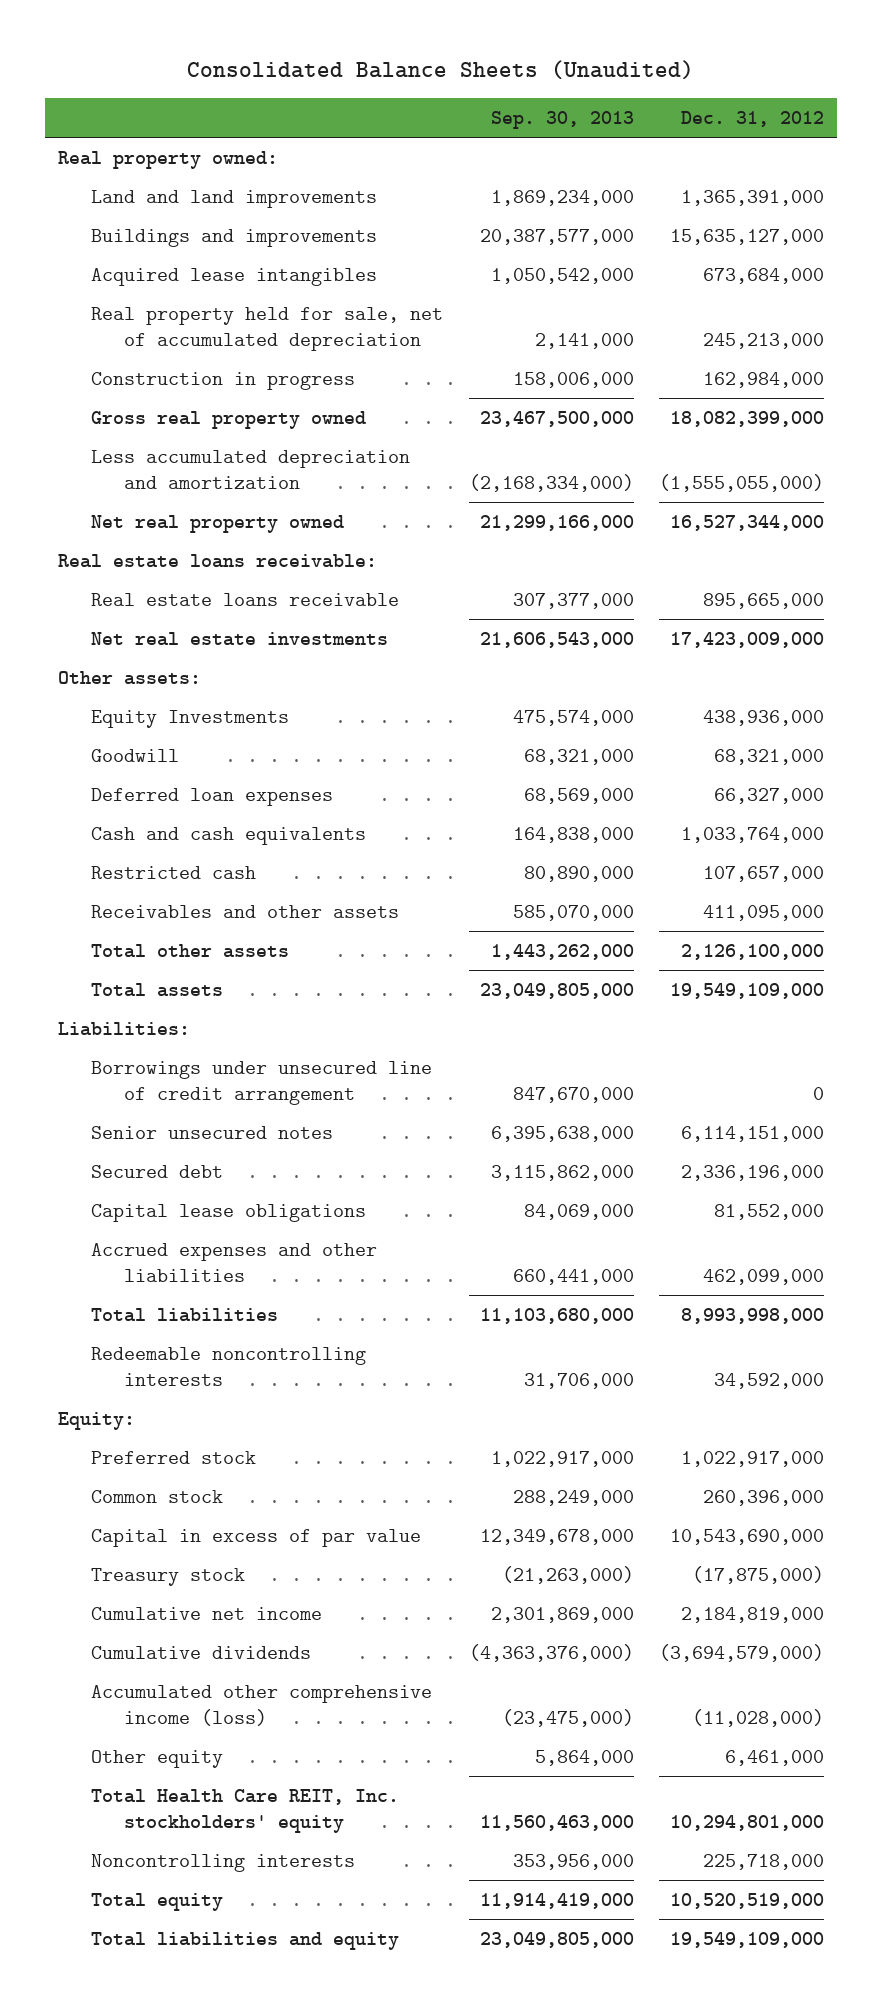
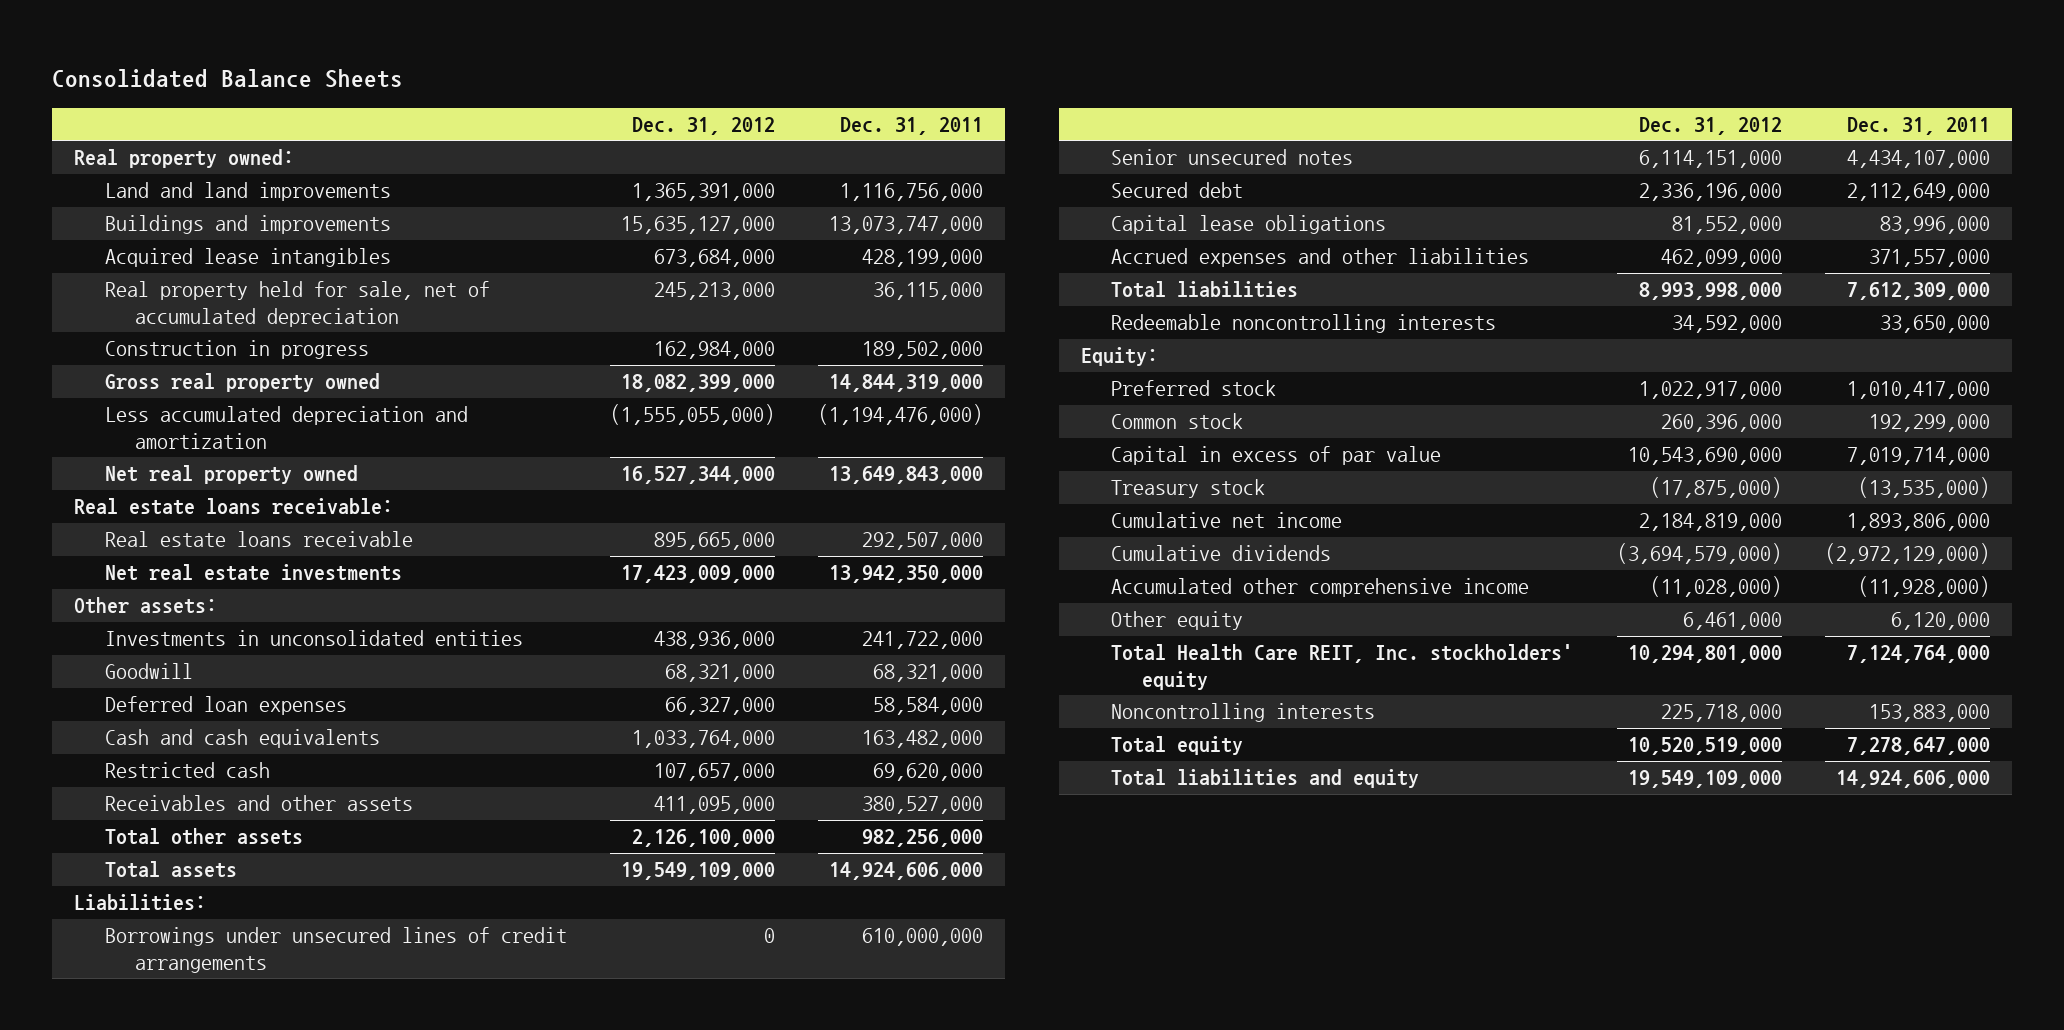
[187,60,695,80] Consolidated Balance Sheets (Unaudited) -> [52,69,404,89] Consolidated Balance Sheets
[490,110,634,129] Sep. 30, 2013 -> none
none -> [840,116,984,135] Dec. 31, 2011
[90,709,289,728] Equity Investments -> [104,630,523,647] Investments in unconsolidated entities
[90,1060,432,1105] Borrowings under unsecured line of credit arrangement -> [104,927,567,974] Borrowings under unsecured lines of credit arrangements
[90,1684,432,1726] Accumulated other comprehensive income (loss) -> [1111,578,1530,598] Accumulated other comprehensive income

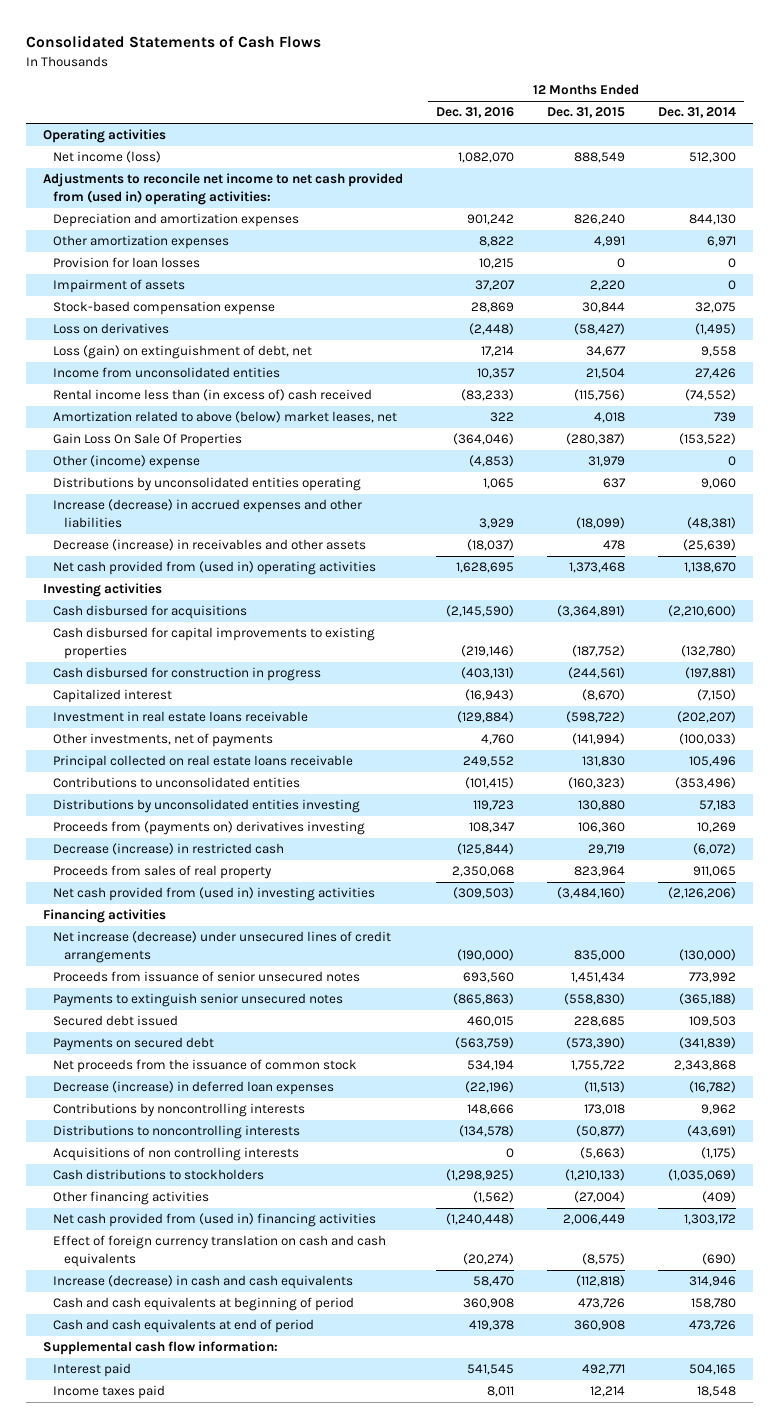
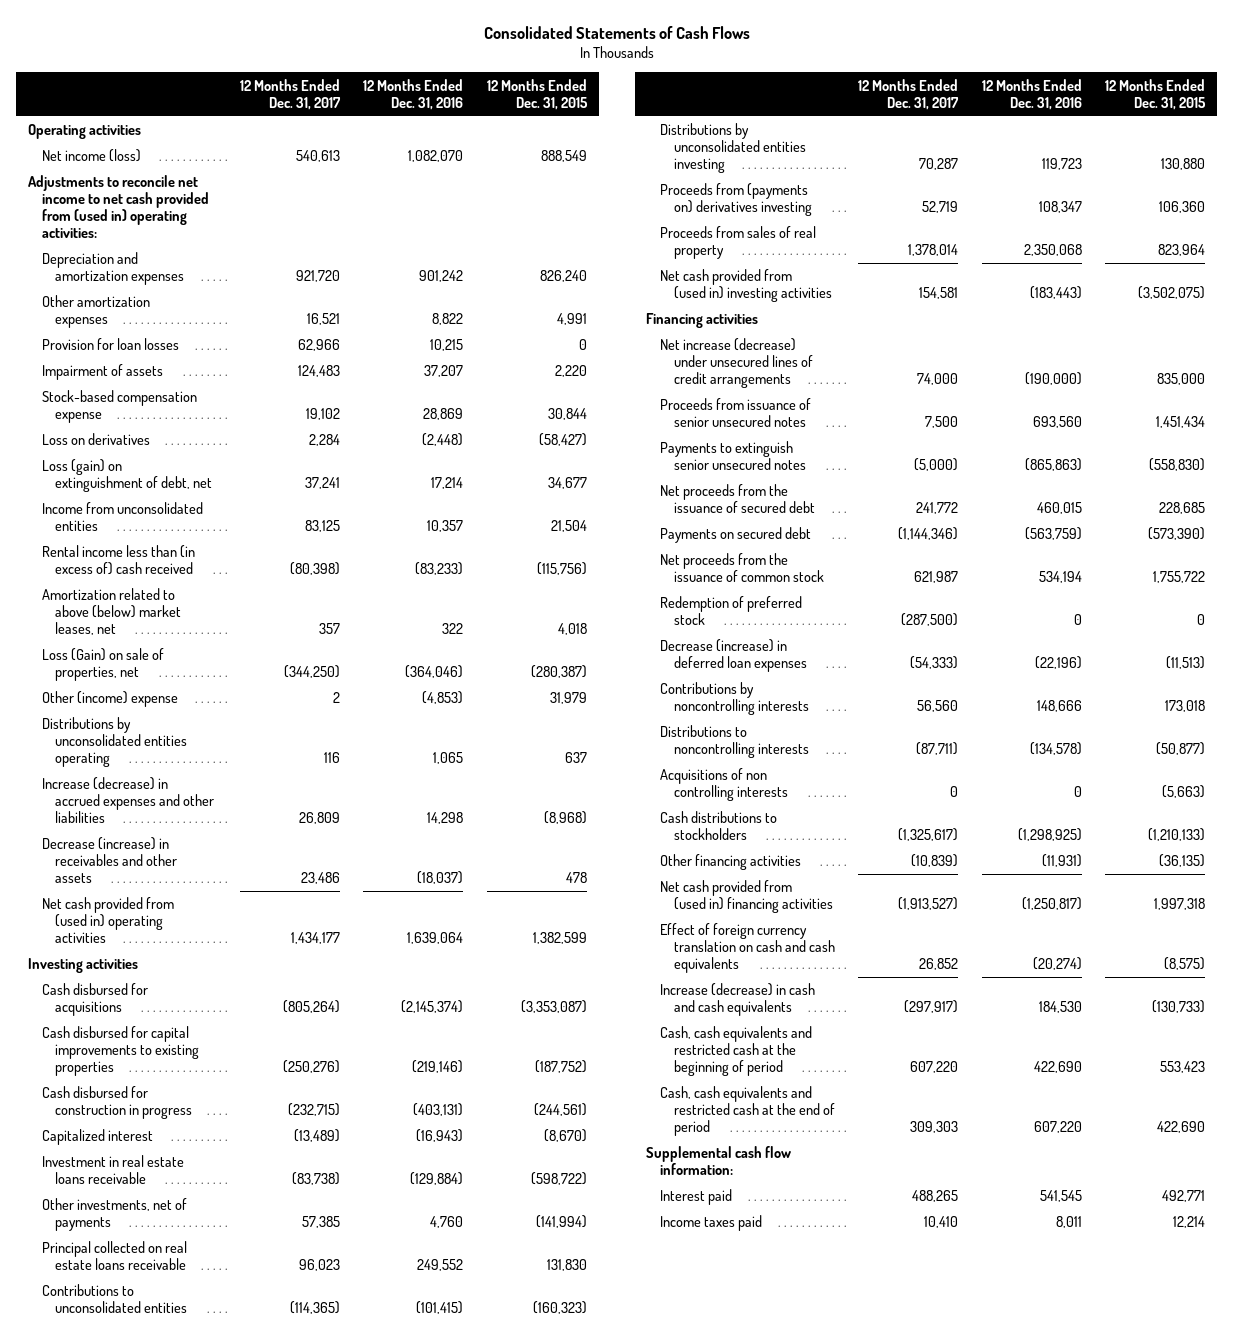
[658,107,737,119] Dec. 31, 2014 -> none
none -> [239,78,341,110] 12 Months Ended Dec. 31, 2017
[53,433,243,448] Gain Loss On Sale Of Properties -> [41,648,164,682] Loss (Gain) on sale of properties, net
[478,517,514,529] 3,929 -> [427,812,464,825] 14,298
[576,516,626,529] (18,099) -> [543,811,587,825] (8,968)
[455,562,514,574] 1,628,695 -> [407,932,464,945] 1,639,064
[569,562,626,574] 1,373,468 -> [532,932,587,945] 1,382,599
[445,605,514,618] (2,145,590) -> [401,1000,464,1014] (2,145,374)
[557,605,626,618] (3,364,891) -> [520,1000,587,1014] (3,353,087)
[53,843,285,856] Decrease (increase) in restricted cash -> none
[452,887,514,900] (309,503) -> [1029,286,1082,300] (183,443)
[557,887,626,900] (3,484,160) -> [1138,286,1206,300] (3,502,075)
[53,1015,179,1027] Secured debt issued -> [660,484,815,514] Net proceeds from the issuance of secured debt
none -> [660,596,803,626] Redemption of preferred stock
[472,1191,514,1204] (1,562) -> [1041,854,1082,868] (11,931)
[574,1191,626,1204] (27,004) -> [1159,854,1206,868] (36,135)
[445,1213,514,1226] (1,240,448) -> [1021,897,1082,911] (1,250,817)
[563,1214,626,1226] 2,006,449 -> [1154,898,1206,911] 1,997,318
[472,1276,514,1288] 58,470 -> [1038,1001,1082,1014] 184,530
[576,1275,626,1288] (112,818) -> [1152,1000,1206,1014] (130,733)
[53,1297,355,1312] Cash and cash equivalents at beginning of period -> [660,1026,813,1077] Cash, cash equivalents and restricted cash at the beginning of period
[462,1298,514,1310] 360,908 -> [1033,1061,1082,1074] 422,690
[578,1298,626,1310] 473,726 -> [1160,1061,1206,1074] 553,423
[53,1319,315,1334] Cash and cash equivalents at end of period -> [660,1086,835,1137] Cash, cash equivalents and restricted cash at the end of period
[468,1320,514,1332] 419,378 -> [1033,1121,1082,1134] 607,220
[574,1320,626,1332] 360,908 -> [1157,1121,1206,1134] 422,690

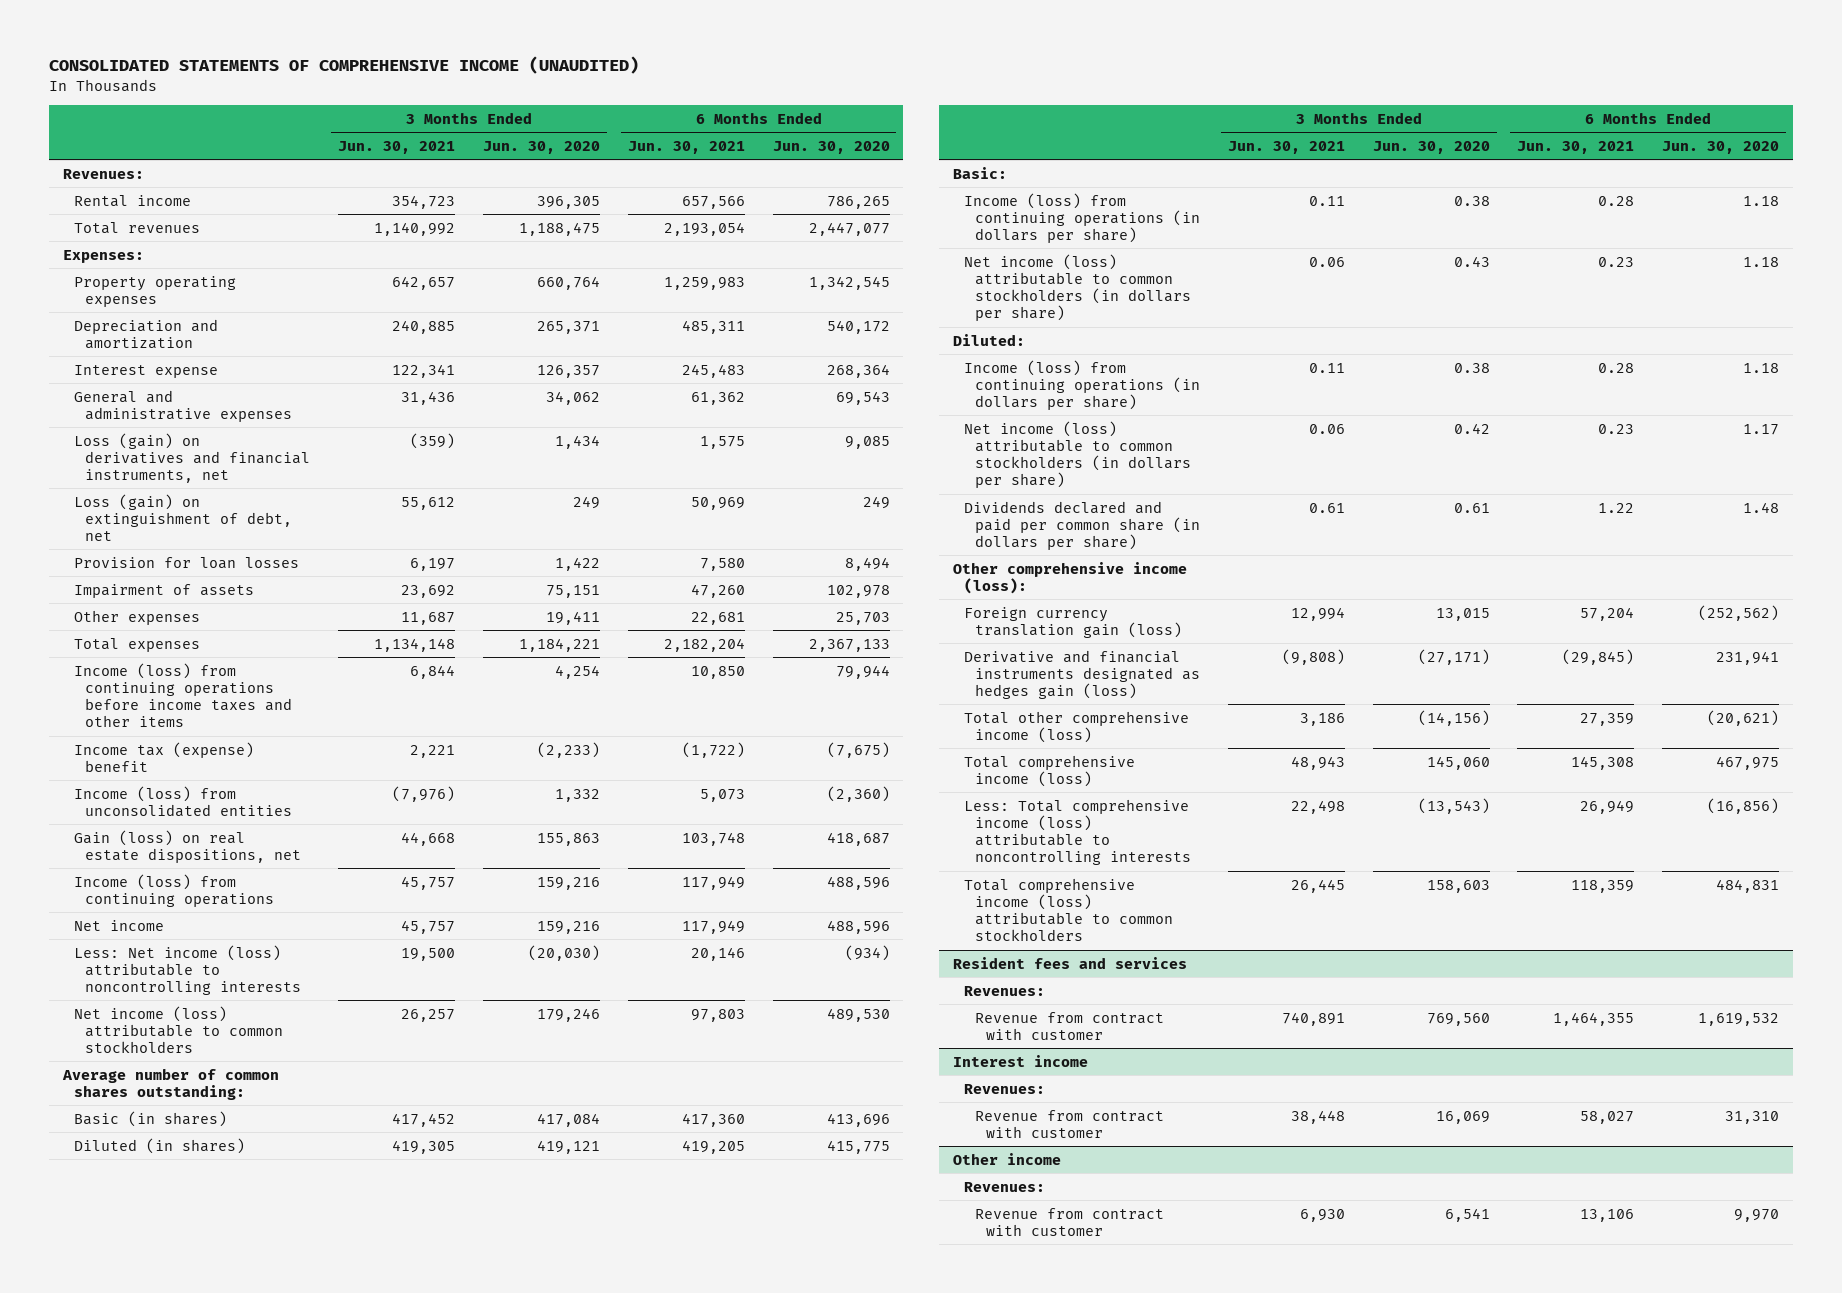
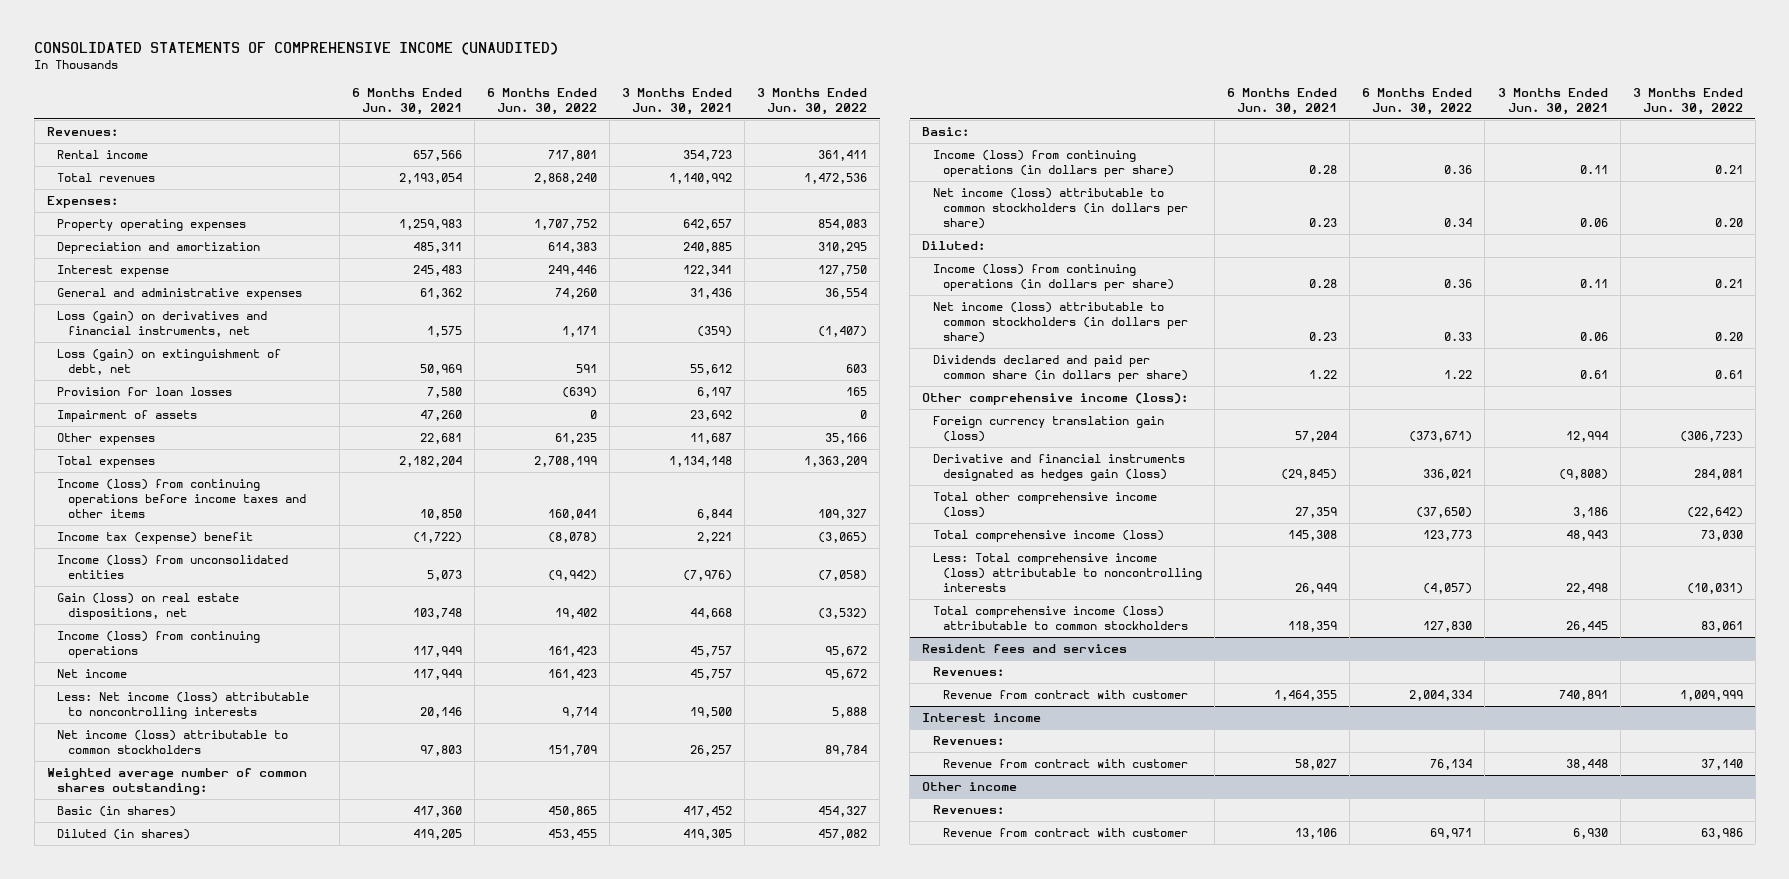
[482,140,600,154] Jun. 30, 2020 -> none
[772,140,890,154] Jun. 30, 2020 -> none
none -> [486,87,597,115] 6 Months Ended Jun. 30, 2022
none -> [757,87,868,115] 3 Months Ended Jun. 30, 2022
[62,1067,280,1100] Average number of common shares outstanding: -> [46,768,307,795] Weighted average number of common shares outstanding:

